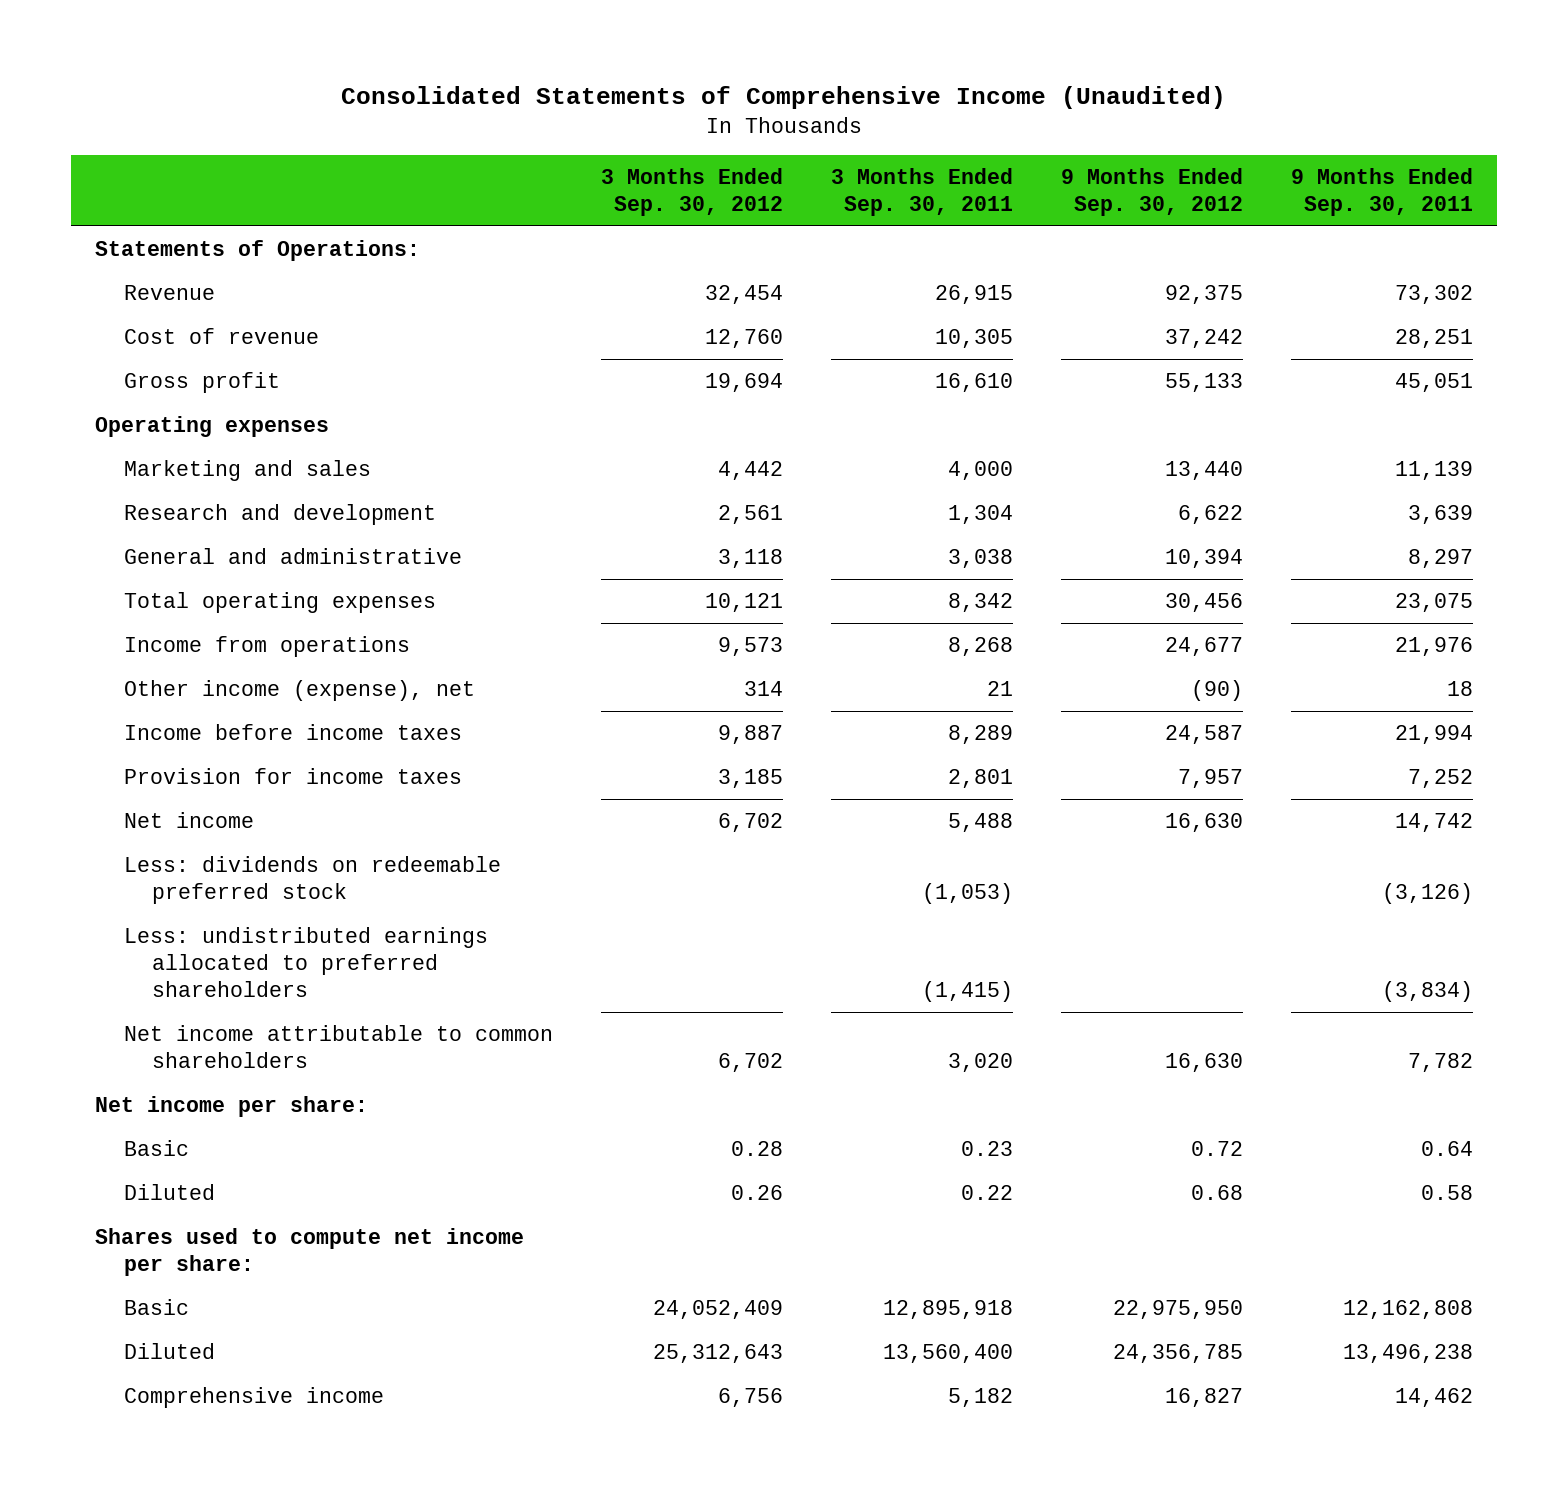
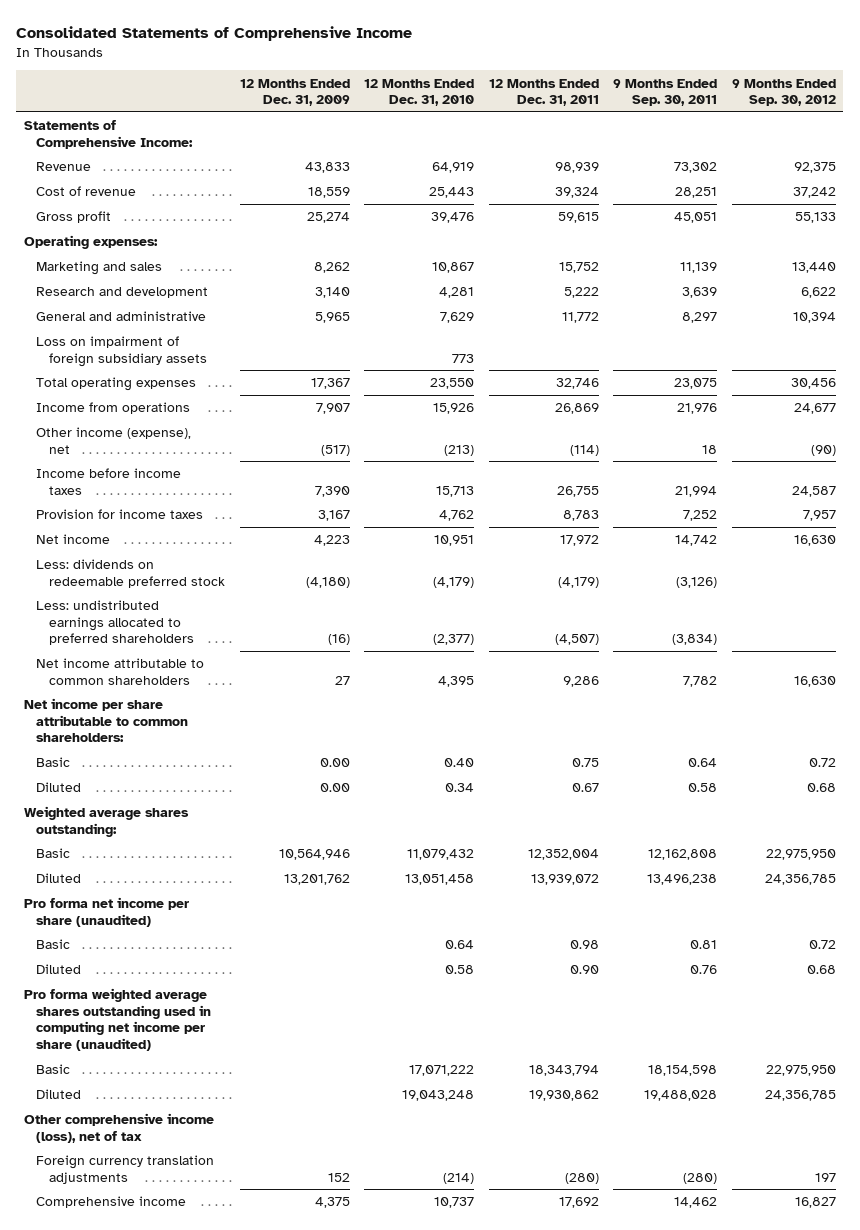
[341,86,1227,110] Consolidated Statements of Comprehensive Income (Unaudited) -> [16,25,413,41] Consolidated Statements of Comprehensive Income
[600,167,783,216] 3 Months Ended Sep. 30, 2012 -> none
[830,167,1013,216] 3 Months Ended Sep. 30, 2011 -> none
none -> [239,78,350,107] 12 Months Ended Dec. 31, 2009
none -> [364,78,475,107] 12 Months Ended Dec. 31, 2010
none -> [488,78,599,107] 12 Months Ended Dec. 31, 2011
[94,240,420,262] Statements of Operations: -> [23,120,194,149] Statements of Comprehensive Income:
[94,416,329,438] Operating expenses -> [23,235,158,250] Operating expenses:
none -> [36,336,207,367] Loss on impairment of foreign subsidiary assets
[94,1096,368,1118] Net income per share: -> [23,698,189,743] Net income per share attributable to common shareholders:
[94,1228,524,1277] Shares used to compute net income per share: -> [23,806,189,837] Weighted average shares outstanding:
none -> [23,897,189,927] Pro forma net income per share (unaudited)
none -> [36,939,71,950] Basic
none -> [36,964,82,975] Diluted
none -> [23,988,212,1052] Pro forma weighted average shares outstanding used in computing net income per share (unaudited)
none -> [36,1064,71,1075] Basic
none -> [36,1089,82,1100] Diluted
none -> [23,1113,214,1143] Other comprehensive income (loss), net of tax
none -> [36,1155,215,1184] Foreign currency translation adjustments

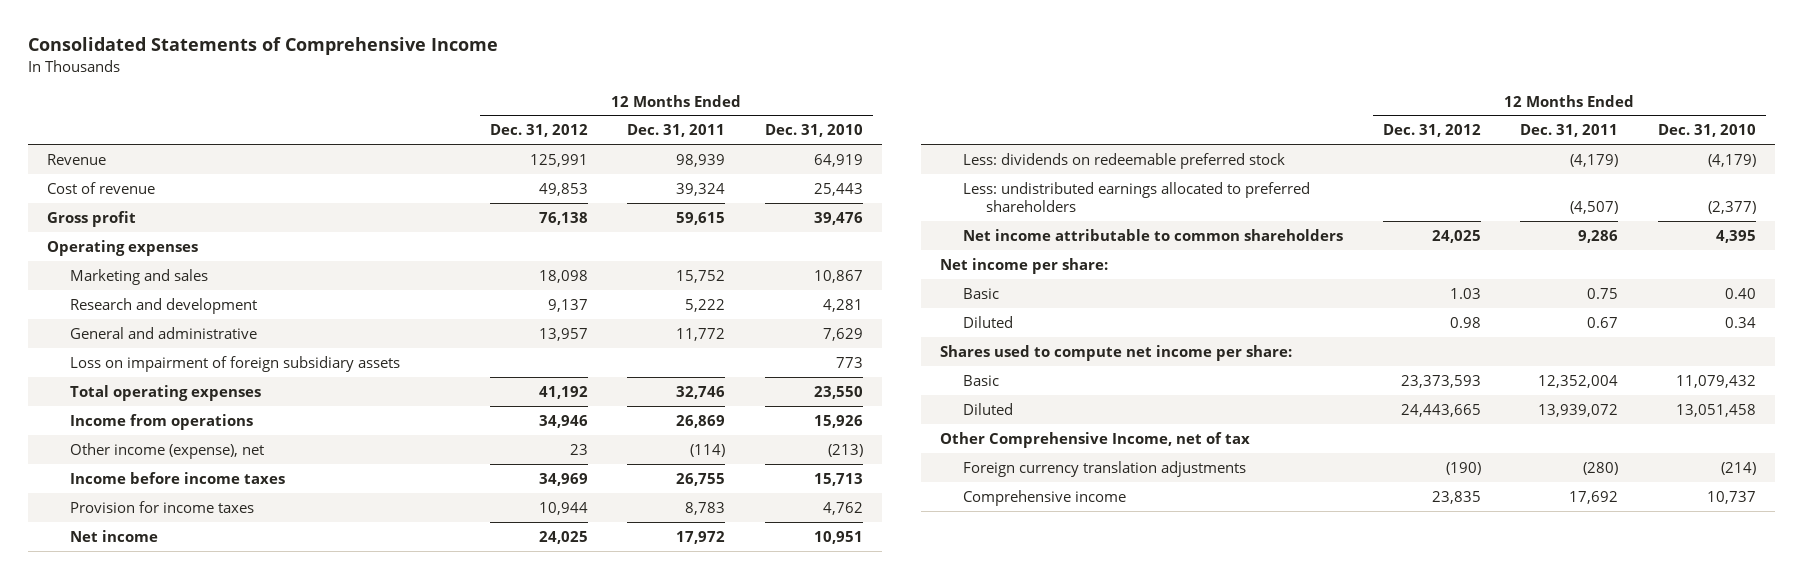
[239,78,350,107] 12 Months Ended Dec. 31, 2009 -> none
[613,78,718,107] 9 Months Ended Sep. 30, 2011 -> none
[732,78,837,107] 9 Months Ended Sep. 30, 2012 -> none
none -> [489,124,588,138] Dec. 31, 2012
[23,120,194,149] Statements of Comprehensive Income: -> none
[23,235,158,250] Operating expenses: -> [47,239,199,256] Operating expenses
[23,698,189,743] Net income per share attributable to common shareholders: -> [940,257,1109,274] Net income per share:
[23,806,189,837] Weighted average shares outstanding: -> [940,344,1293,361] Shares used to compute net income per share:
[23,897,189,927] Pro forma net income per share (unaudited) -> none
[36,939,71,950] Basic -> none
[36,964,82,975] Diluted -> none
[23,988,212,1052] Pro forma weighted average shares outstanding used in computing net income per share (unaudited) -> none
[36,1064,71,1075] Basic -> none
[36,1089,82,1100] Diluted -> none
[23,1113,214,1143] Other comprehensive income (loss), net of tax -> [940,431,1251,448] Other Comprehensive Income, net of tax

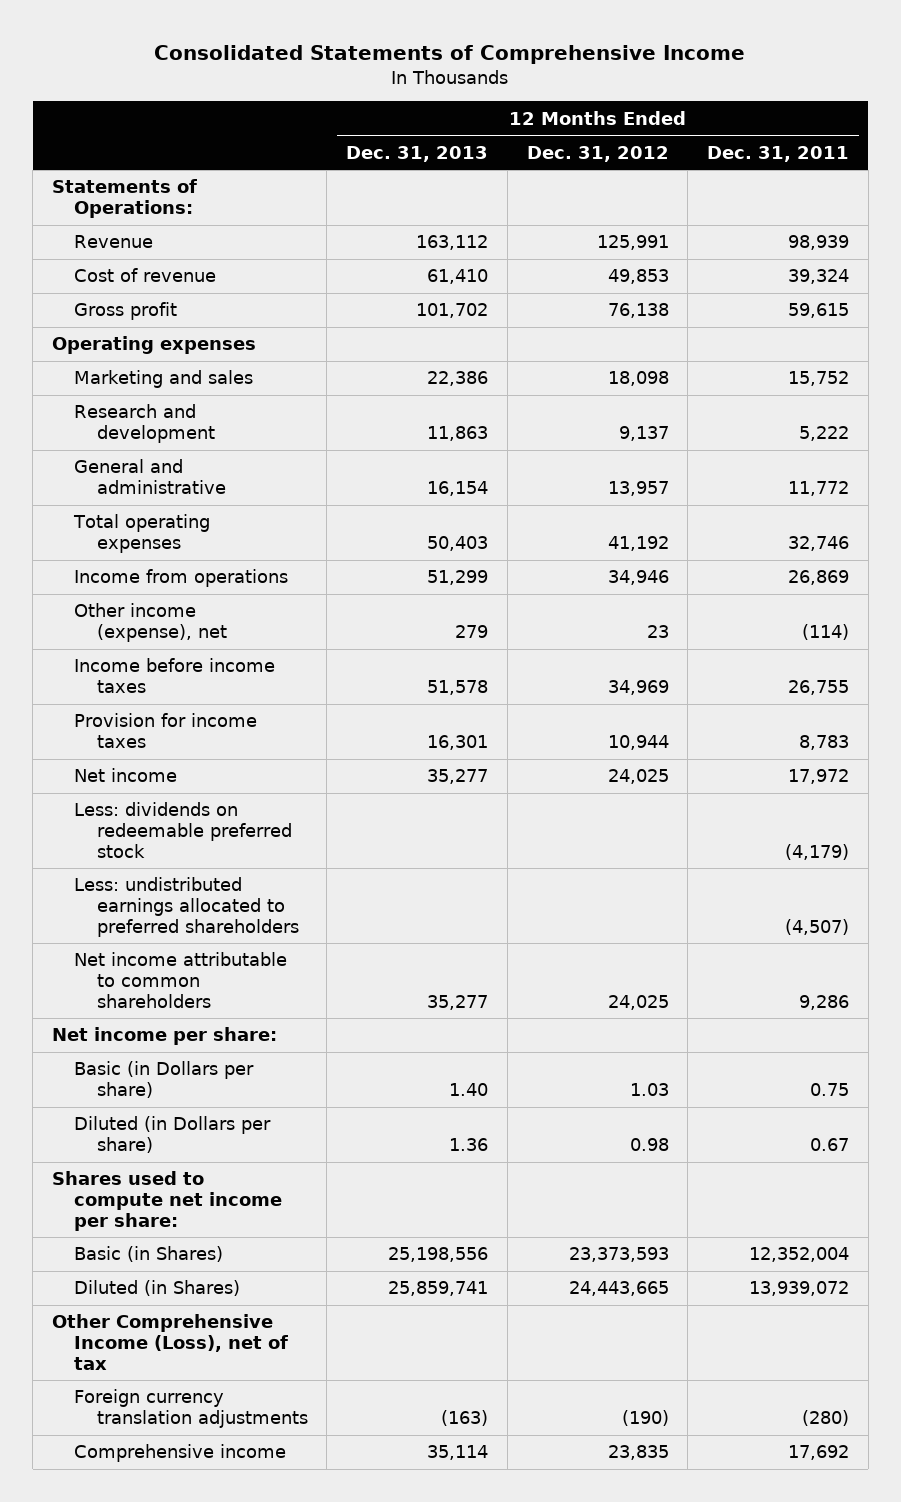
[764,124,863,138] Dec. 31, 2010 -> none
none -> [346,145,489,162] Dec. 31, 2013
none -> [51,179,197,219] Statements of Operations:
[69,355,400,372] Loss on impairment of foreign subsidiary assets -> none
[962,287,999,299] Basic -> [74,1061,255,1099] Basic (in Dollars per share)
[962,315,1013,328] Diluted -> [74,1116,272,1154] Diluted (in Dollars per share)
[962,374,999,386] Basic -> [74,1246,224,1263] Basic (in Shares)
[962,402,1013,415] Diluted -> [74,1280,241,1297] Diluted (in Shares)
[940,431,1251,448] Other Comprehensive Income, net of tax -> [51,1314,289,1370] Other Comprehensive Income (Loss), net of tax

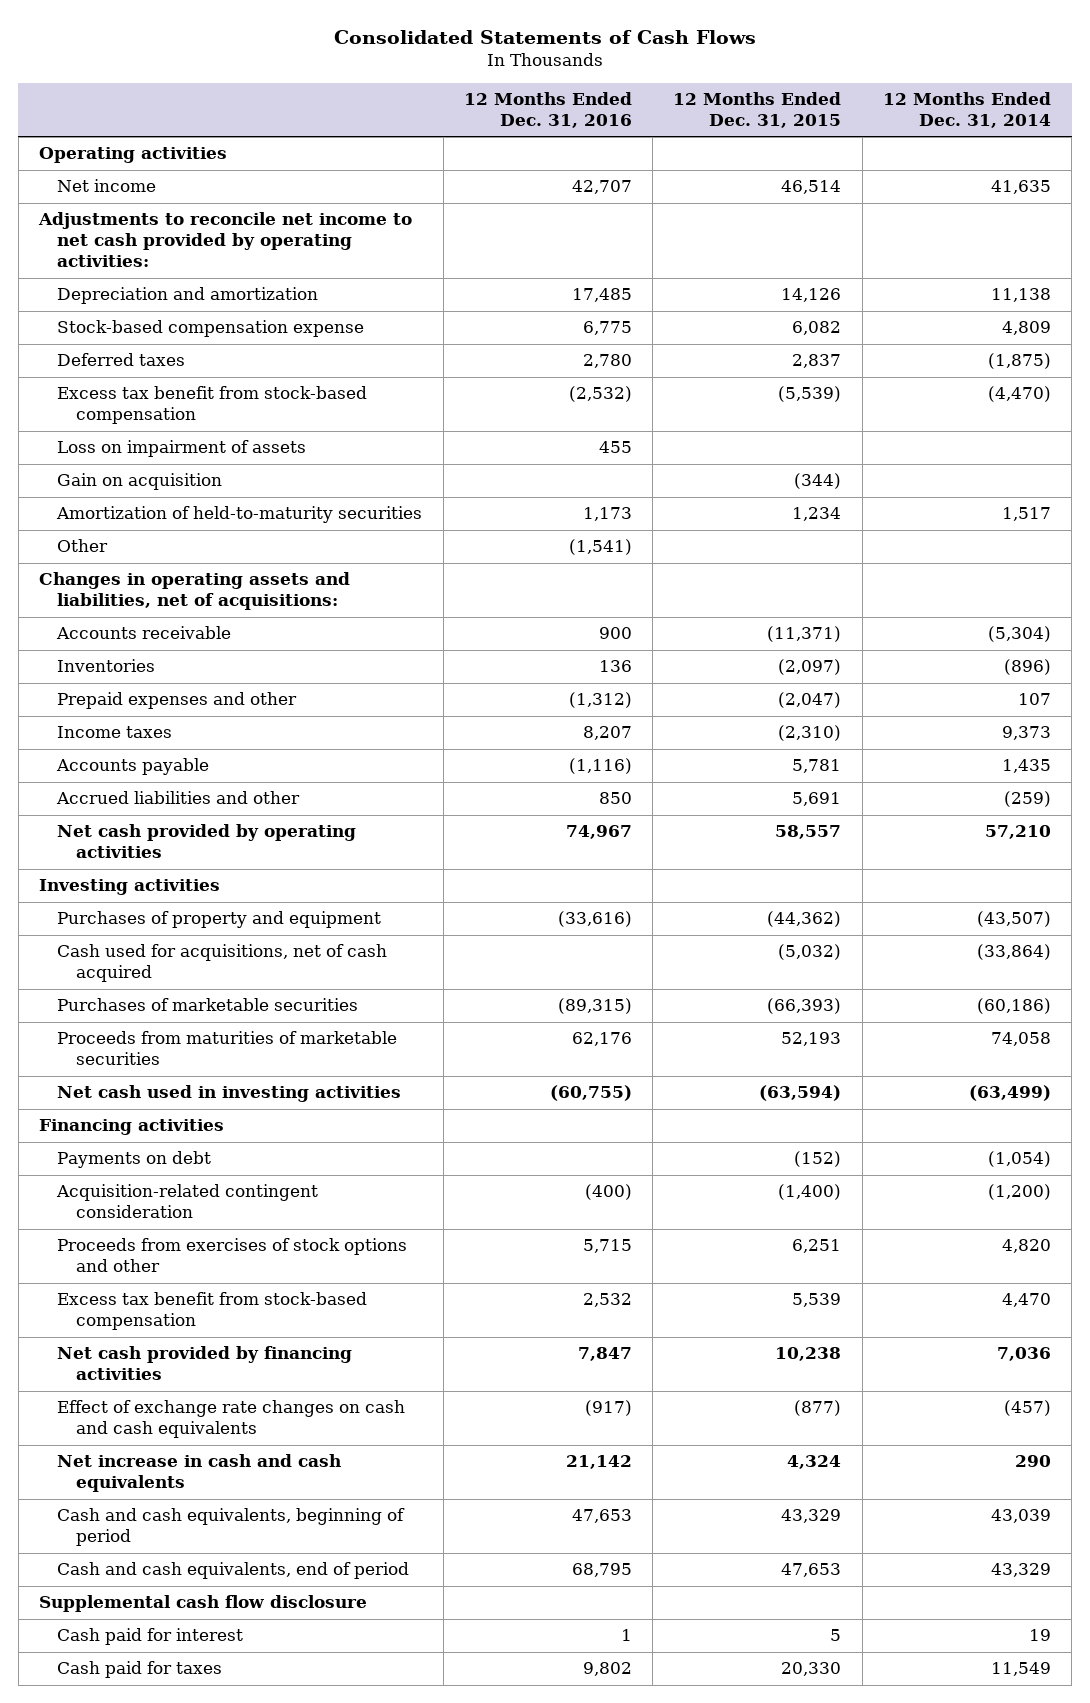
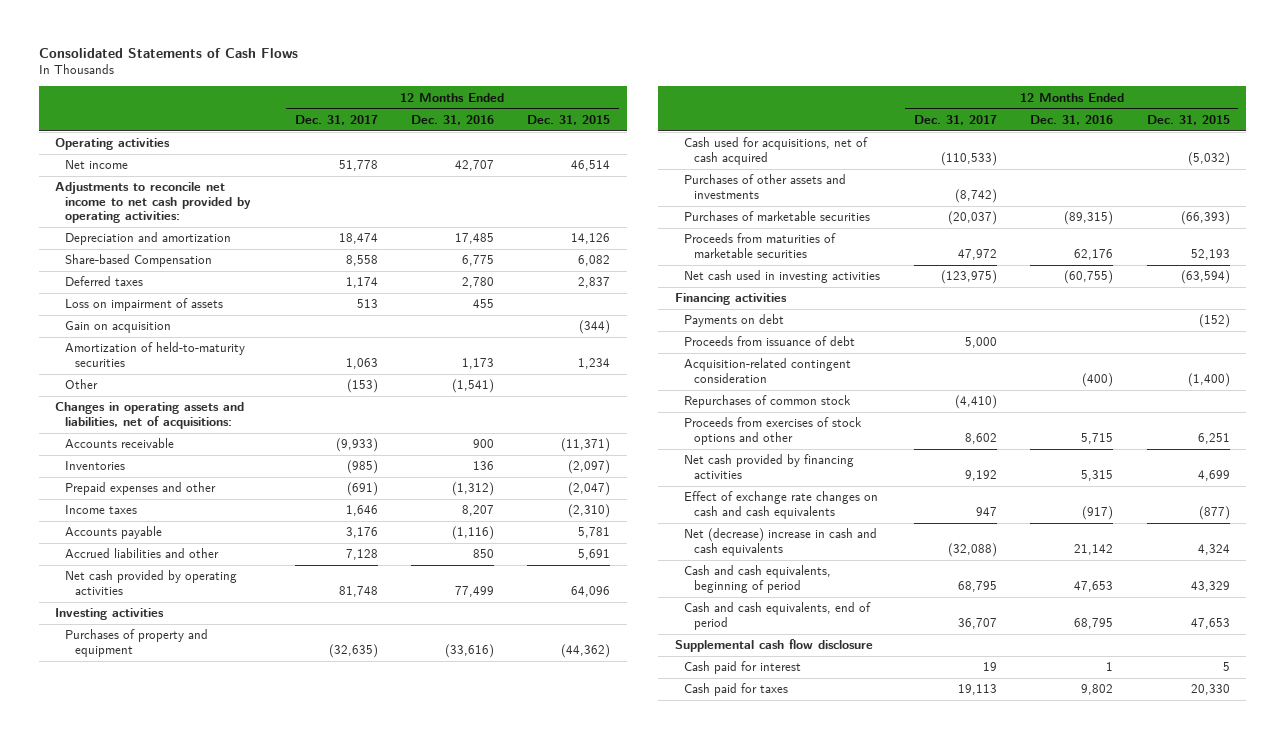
[882,92,1051,128] 12 Months Ended Dec. 31, 2014 -> none
none -> [294,114,378,125] Dec. 31, 2017
[57,320,365,338] Stock-based compensation expense -> [65,254,213,268] Share-based Compensation
[57,386,368,425] Excess tax benefit from stock-based compensation -> none
[565,825,632,840] 74,967 -> [454,585,494,597] 77,499
[775,825,842,840] 58,557 -> [571,585,611,597] 64,096
none -> [684,174,847,199] Purchases of other assets and investments
none -> [684,336,856,347] Proceeds from issuance of debt
none -> [684,395,852,409] Repurchases of common stock
[57,1292,368,1331] Excess tax benefit from stock-based compensation -> none
[577,1347,632,1362] 7,847 -> [1081,469,1114,481] 5,315
[775,1347,842,1362] 10,238 -> [1197,469,1230,481] 4,699
[57,1454,342,1493] Net increase in cash and cash equivalents -> [684,528,878,556] Net (decrease) increase in cash and cash equivalents

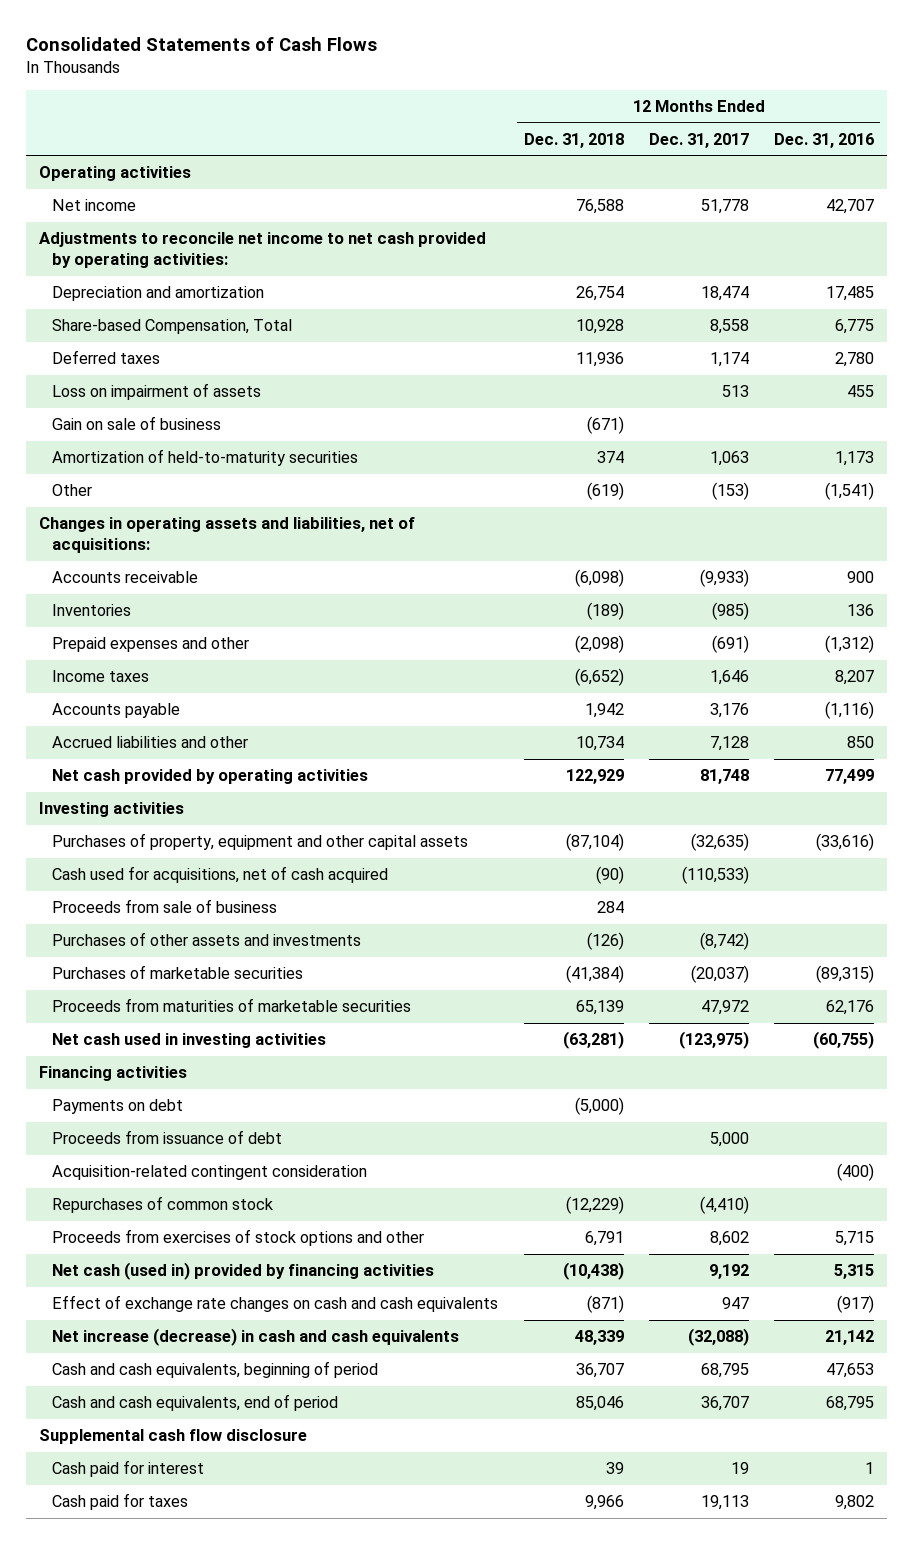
[527,114,611,125] Dec. 31, 2015 -> none
none -> [523,132,624,148] Dec. 31, 2018
[65,254,213,268] Share-based Compensation -> [52,319,293,335] Share-based Compensation, Total
[65,321,172,334] Gain on acquisition -> none
none -> [52,416,222,431] Gain on sale of business
[65,629,209,657] Purchases of property and equipment -> [52,833,469,851] Purchases of property, equipment and other capital assets
none -> [52,899,278,914] Proceeds from sale of business
[684,454,855,479] Net cash provided by financing activities -> [52,1262,435,1281] Net cash (used in) provided by financing activities
[684,528,878,556] Net (decrease) increase in cash and cash equivalents -> [52,1328,460,1347] Net increase (decrease) in cash and cash equivalents

